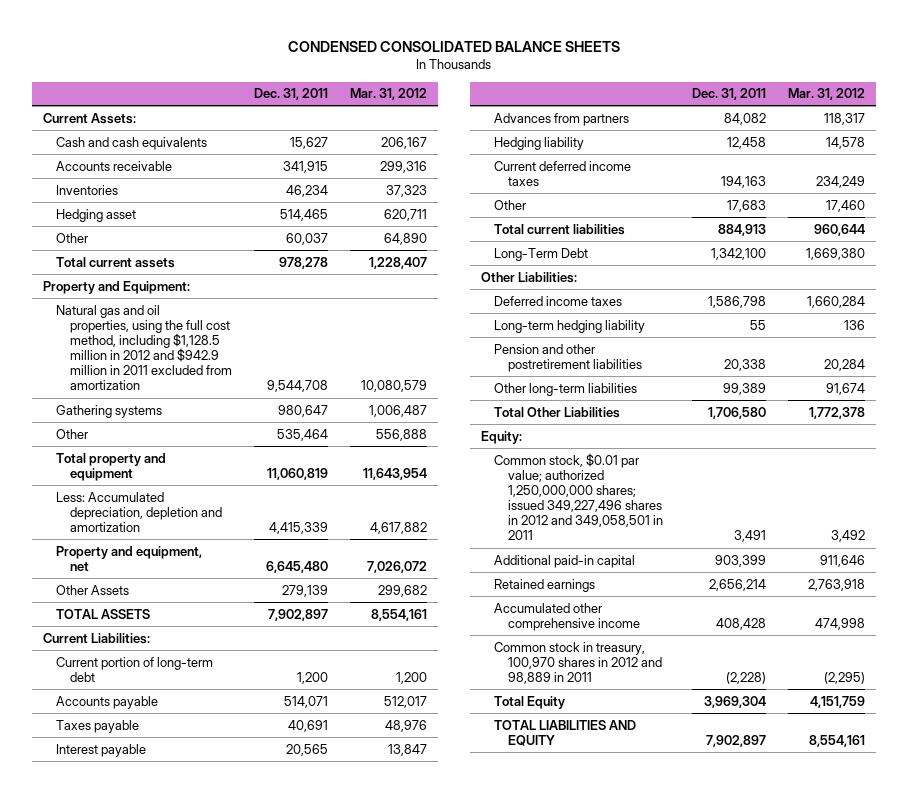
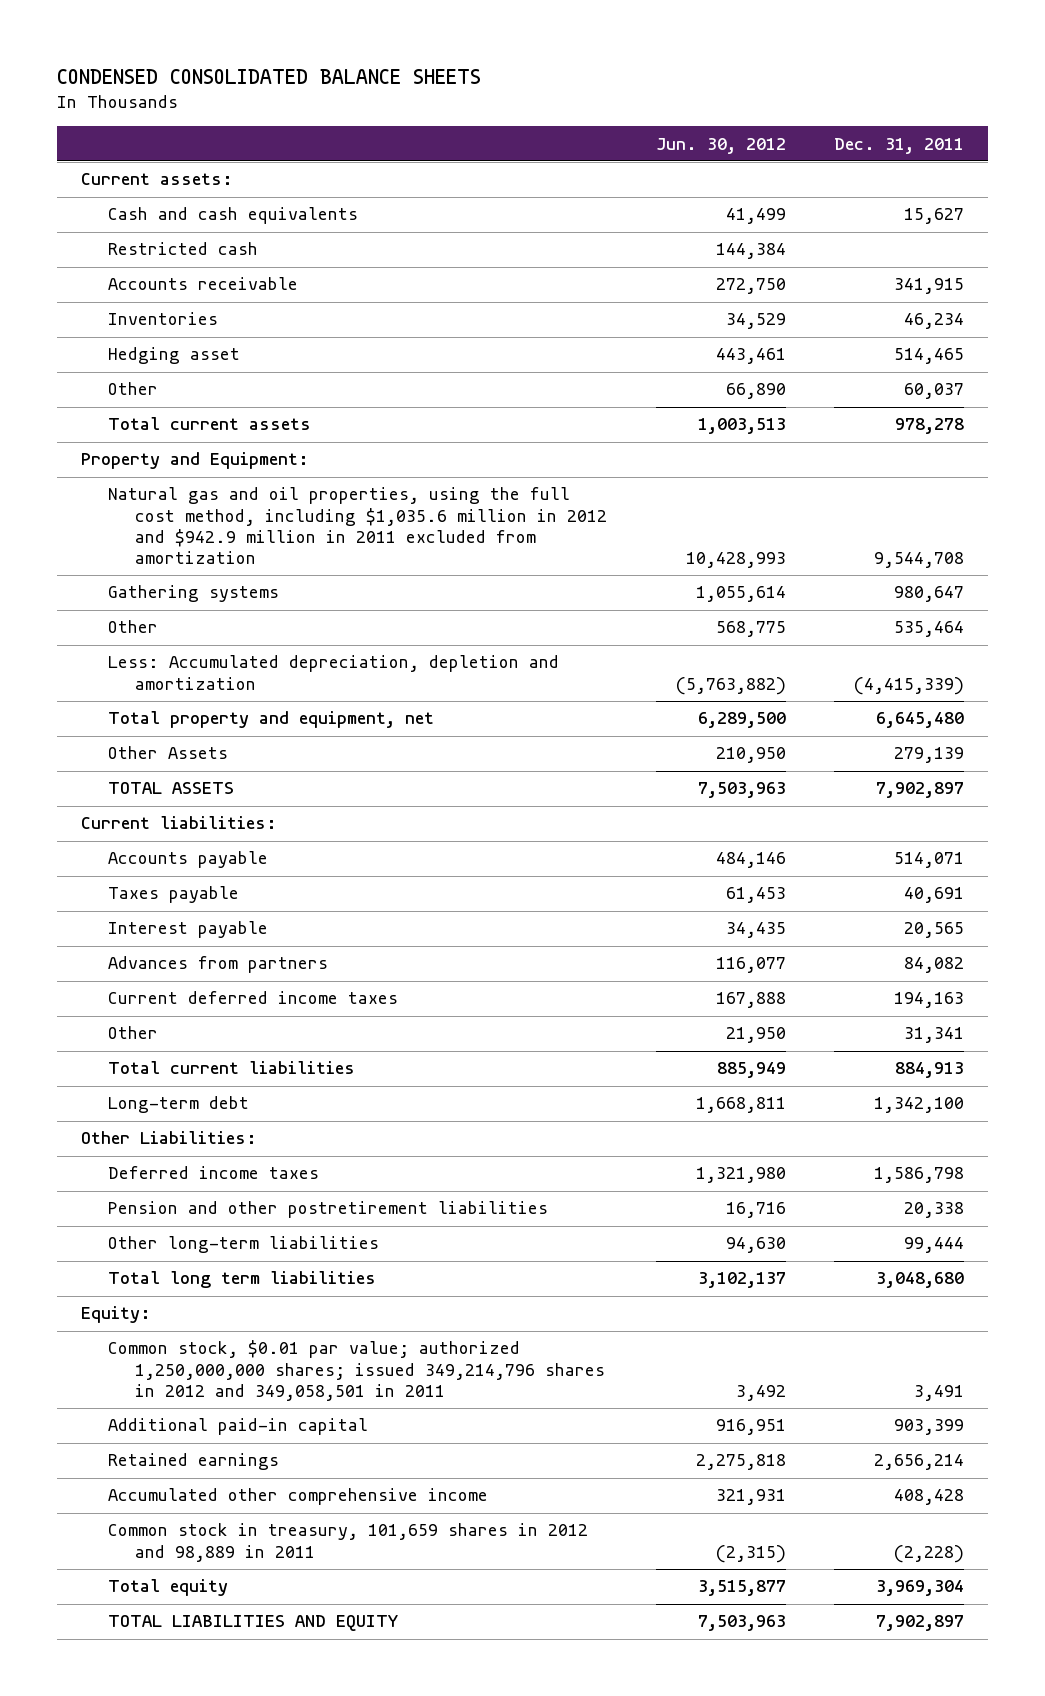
[349,88,427,101] Mar. 31, 2012 -> none
none -> [655,137,786,154] Jun. 30, 2012
[42,112,136,124] Current Assets: -> [80,173,233,186] Current assets:
none -> [107,242,258,256] Restricted cash
[56,304,232,391] Natural gas and oil properties, using the full cost method, including $1,128.5 million in 2012 and $942.9 million in 2011 excluded from amortization -> [107,487,607,564] Natural gas and oil properties, using the full cost method, including $1,035.6 million in 2012 and $942.9 million in 2011 excluded from amortization
[56,452,167,481] Total property and equipment -> none
[268,521,328,534] 4,415,339 -> [854,676,965,695] (4,415,339)
[56,545,203,571] Property and equipment, net -> [107,711,434,729] Total property and equipment, net
[56,656,214,682] Current portion of long-term debt -> none
[42,632,150,644] Current Liabilities: -> [80,816,277,830] Current liabilities:
[494,136,585,150] Hedging liability -> none
[726,199,766,212] 17,683 -> [904,1027,965,1044] 31,341
[494,247,589,261] Long-Term Debt -> [107,1096,249,1114] Long-term debt
[494,319,646,333] Long-term hedging liability -> none
[722,382,766,395] 99,389 -> [904,1237,965,1254] 99,444
[494,406,621,418] Total Other Liabilities -> [107,1271,376,1289] Total long term liabilities
[707,406,766,419] 1,706,580 -> [876,1272,965,1289] 3,048,680
[494,452,663,541] Common stock, $0.01 par value; authorized 1,250,000,000 shares; issued 349,227,496 shares in 2012 and 349,058,501 in 2011 -> [107,1340,605,1401] Common stock, $0.01 par value; authorized 1,250,000,000 shares; issued 349,214,796 shares in 2012 and 349,058,501 in 2011
[494,641,662,684] Common stock in treasury, 100,970 shares in 2012 and 98,889 in 2011 -> [107,1523,588,1562] Common stock in treasury, 101,659 shares in 2012 and 98,889 in 2011
[494,695,566,709] Total Equity -> [107,1579,228,1597] Total equity

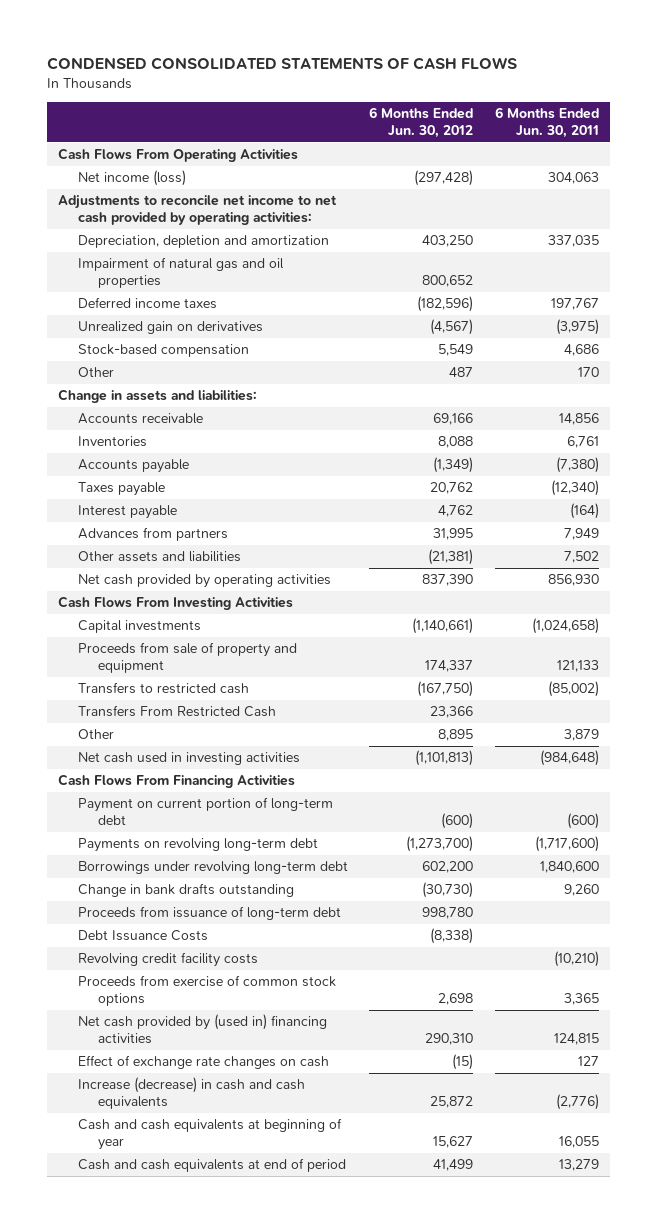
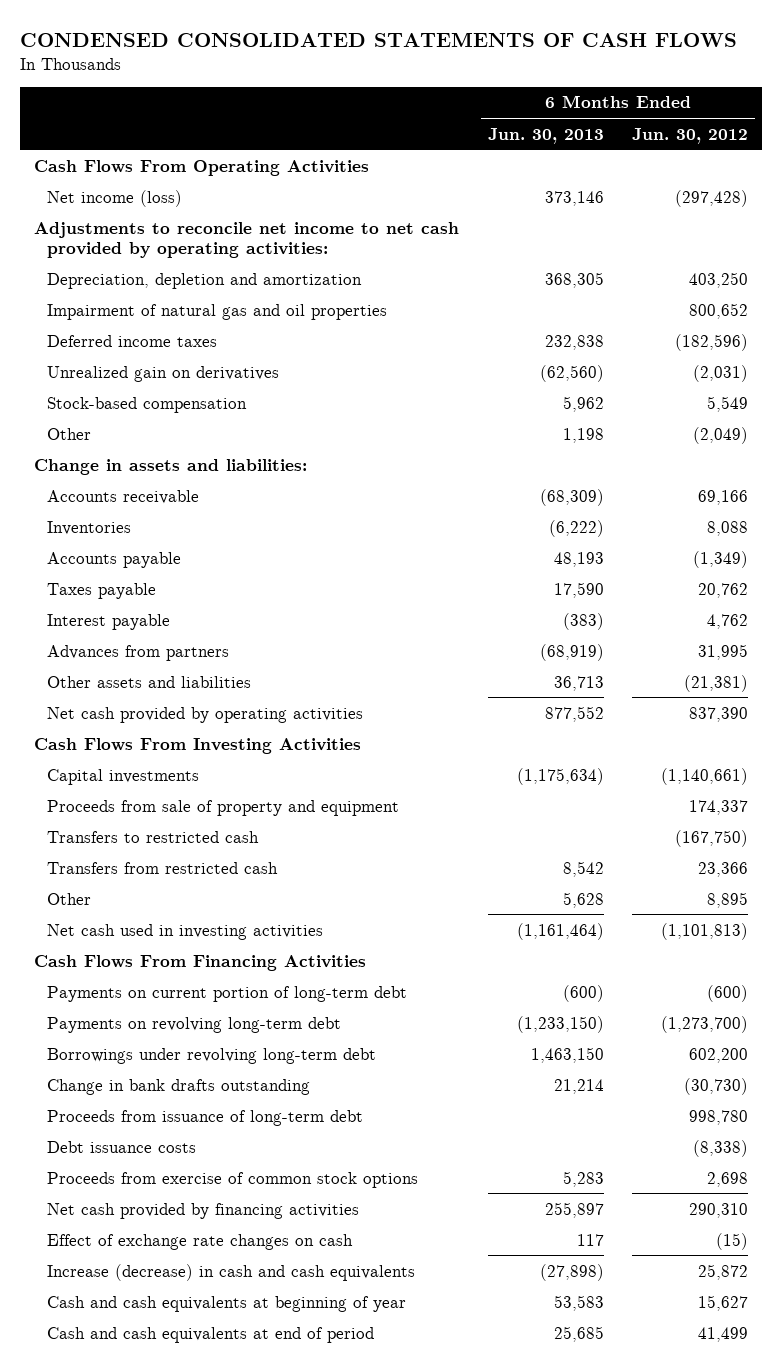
[494,107,599,139] 6 Months Ended Jun. 30, 2011 -> none
none -> [487,127,604,144] Jun. 30, 2013
[430,319,474,336] (4,567) -> [693,364,749,382] (2,031)
[449,367,474,378] 487 -> [693,426,749,444] (2,049)
[77,705,276,718] Transfers From Restricted Cash -> [47,861,279,874] Transfers from restricted cash
[77,797,333,826] Payment on current portion of long-term debt -> [47,985,408,1002] Payments on current portion of long-term debt
[77,952,258,968] Revolving credit facility costs -> none
[77,930,208,942] Debt Issuance Costs -> [47,1140,197,1153] Debt issuance costs
[77,1014,327,1045] Net cash provided by (used in) financing activities -> [47,1202,360,1219] Net cash provided by financing activities

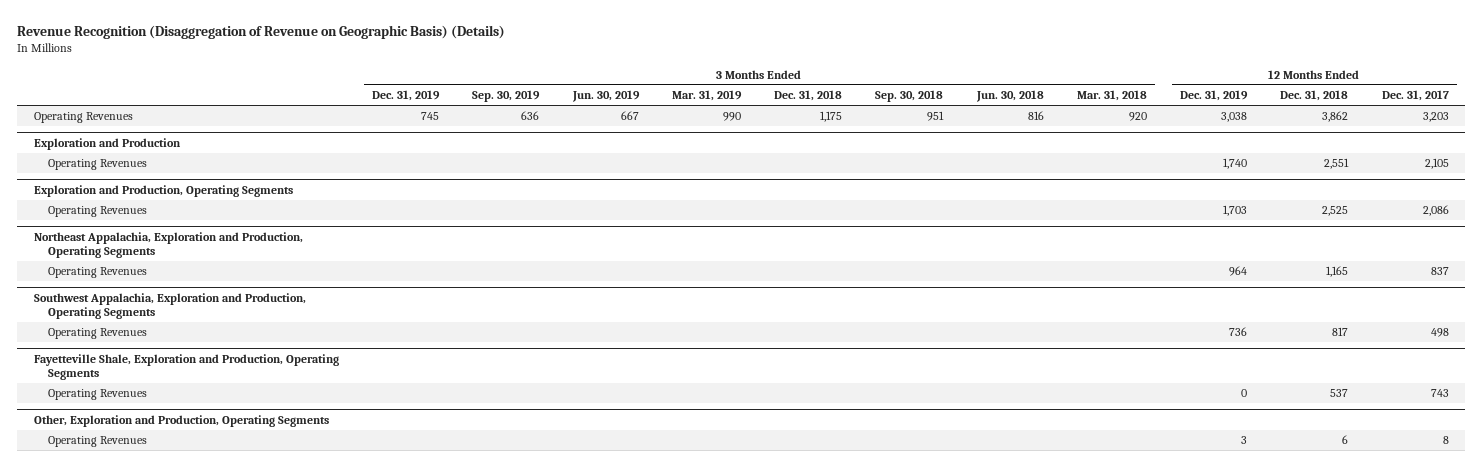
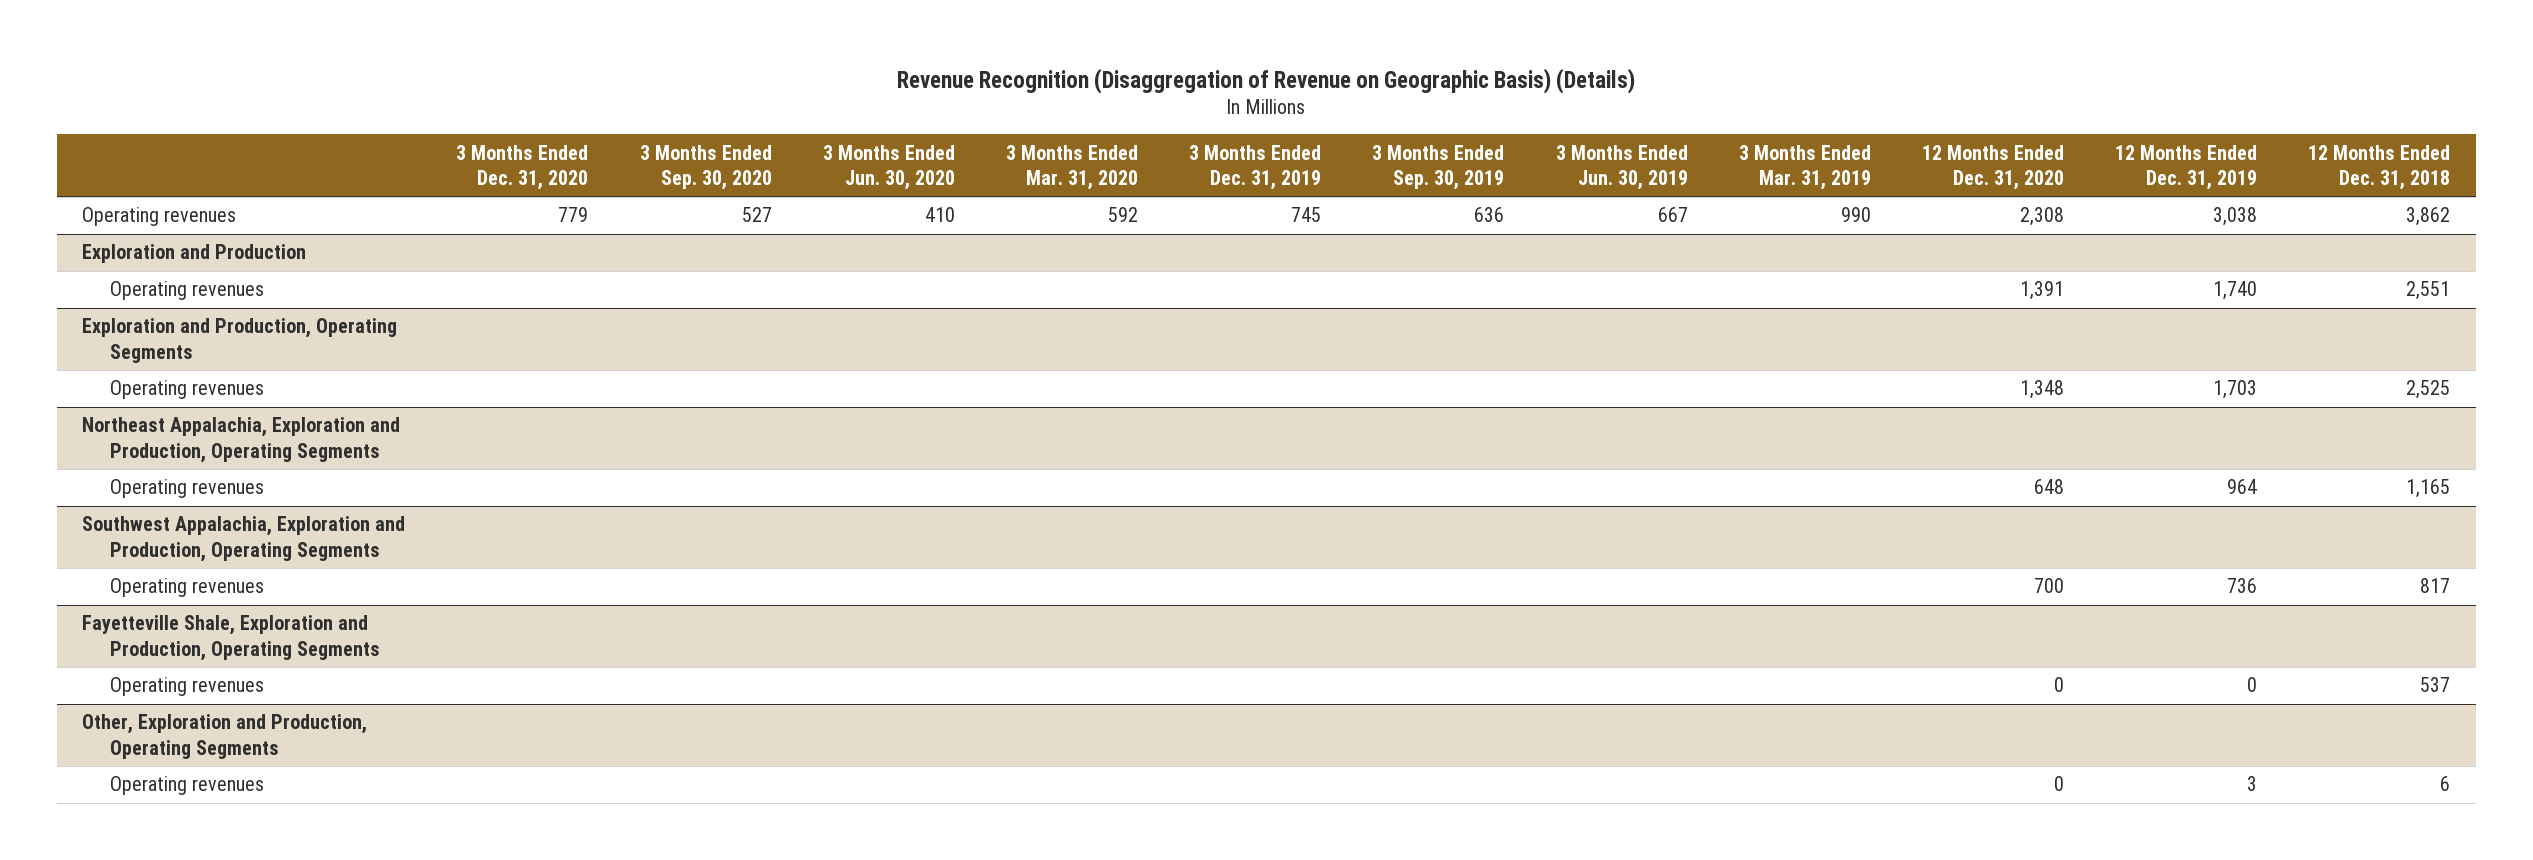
[774,90,843,102] Dec. 31, 2018 -> none
[875,90,944,103] Sep. 30, 2018 -> none
[975,90,1044,103] Jun. 30, 2018 -> none
[1076,90,1147,102] Mar. 31, 2018 -> none
[1381,90,1449,102] Dec. 31, 2017 -> none
none -> [456,144,589,190] 3 Months Ended Dec. 31, 2020
none -> [639,144,772,190] 3 Months Ended Sep. 30, 2020
none -> [822,144,955,190] 3 Months Ended Jun. 30, 2020
none -> [1006,144,1139,190] 3 Months Ended Mar. 31, 2020
none -> [1921,144,2064,190] 12 Months Ended Dec. 31, 2020
[33,112,133,124] Operating Revenues -> [82,207,237,227] Operating revenues
[48,159,148,171] Operating Revenues -> [109,281,264,301] Operating revenues
[48,206,148,218] Operating Revenues -> [109,380,264,400] Operating revenues
[48,267,148,279] Operating Revenues -> [109,479,264,499] Operating revenues
[48,328,148,340] Operating Revenues -> [109,578,264,598] Operating revenues
[48,389,148,401] Operating Revenues -> [109,677,264,697] Operating revenues
[48,436,148,448] Operating Revenues -> [109,776,264,796] Operating revenues

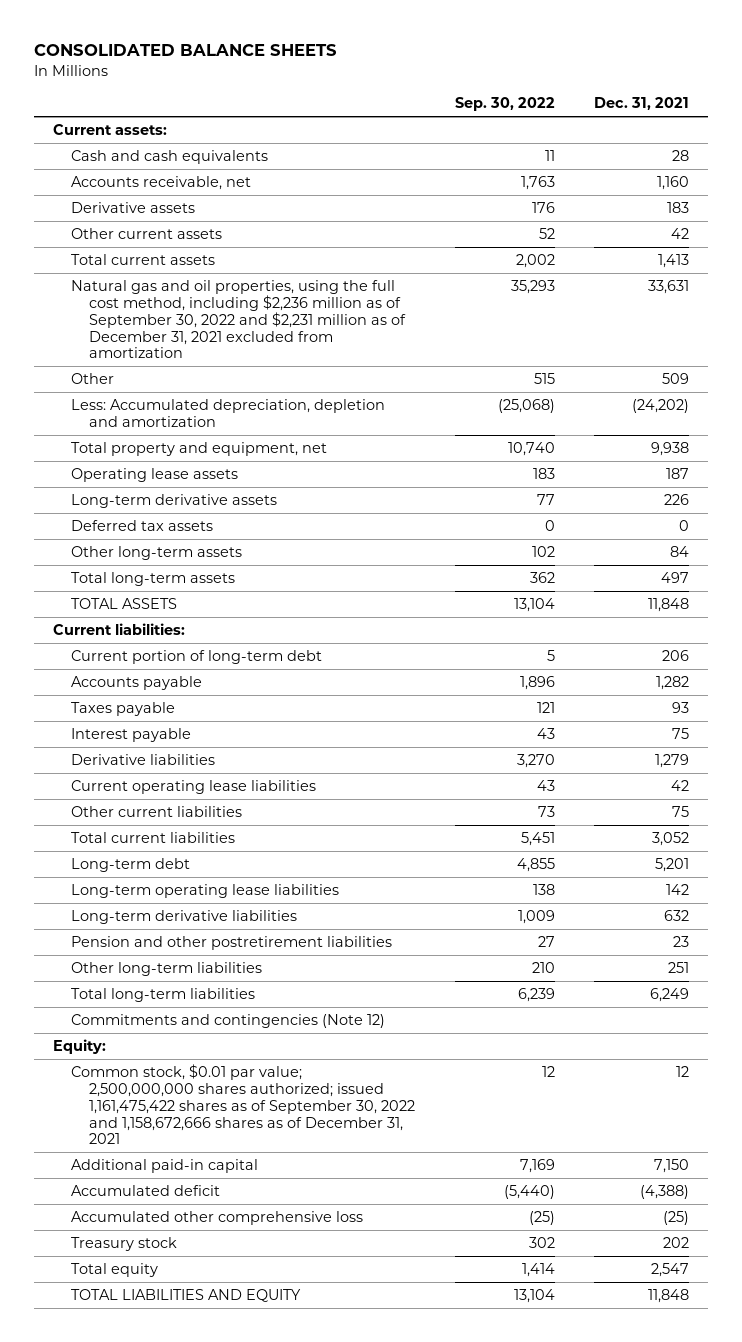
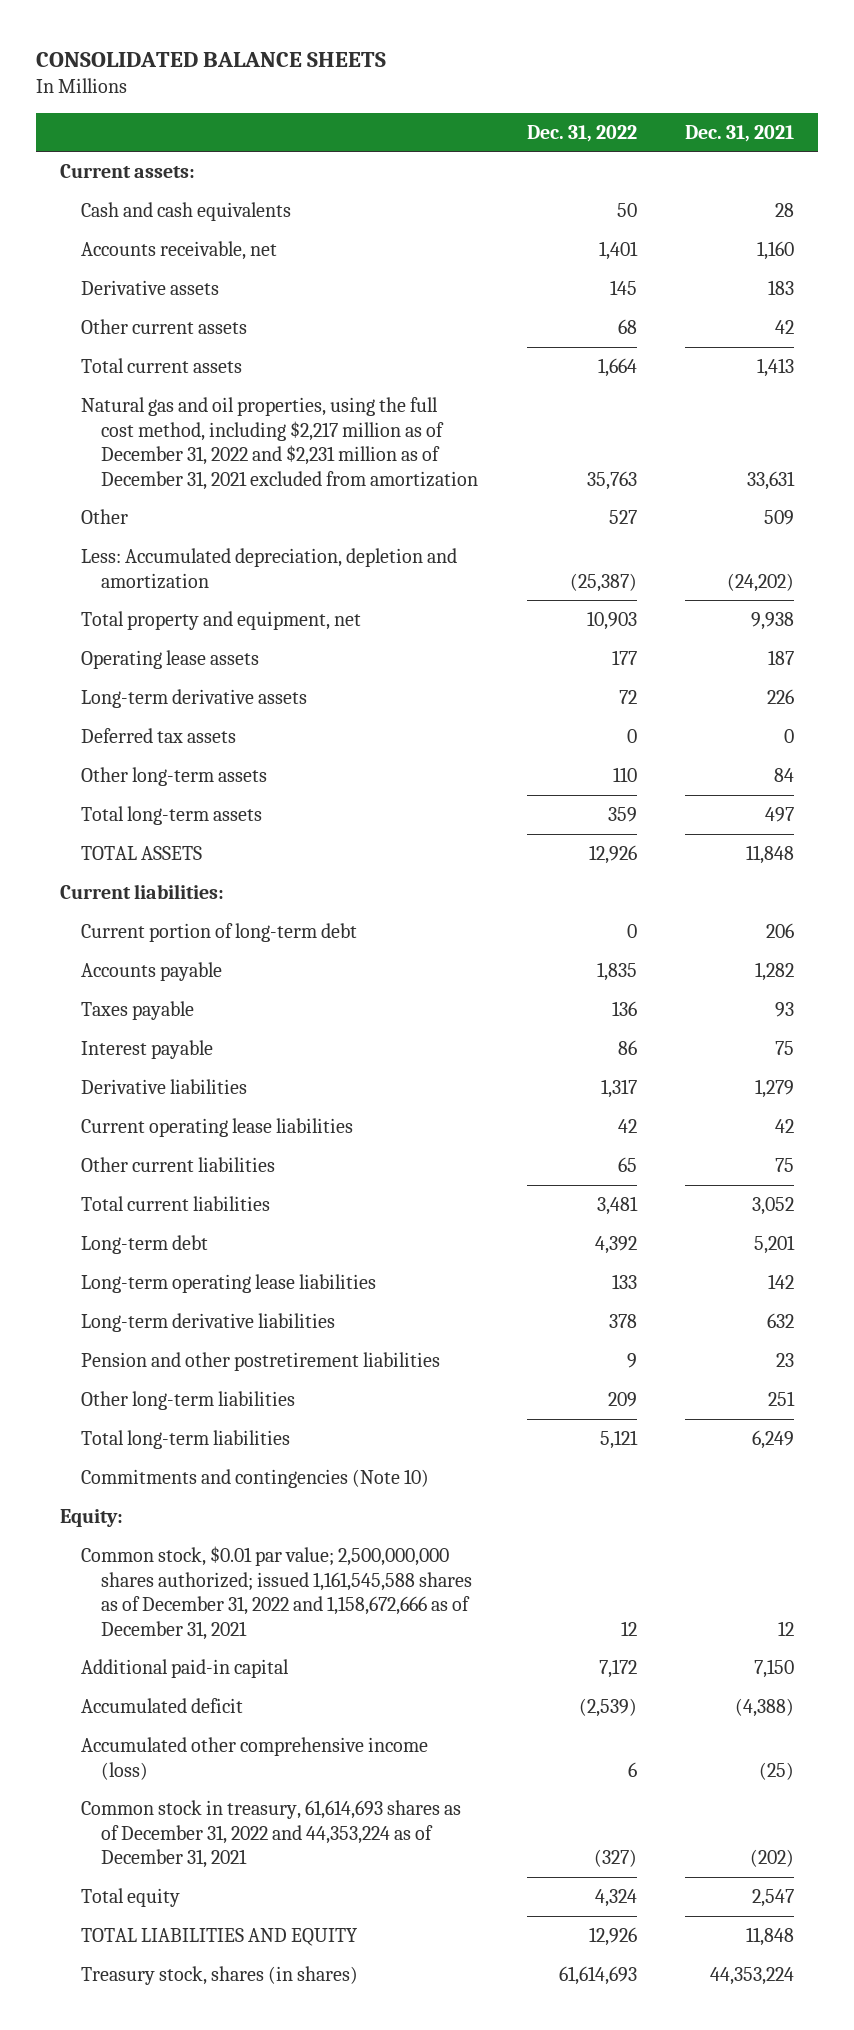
[454,97,555,112] Sep. 30, 2022 -> none
none -> [526,124,637,142] Dec. 31, 2022
[71,279,407,359] Natural gas and oil properties, using the full cost method, including $2,236 million as of September 30, 2022 and $2,231 million as of December 31, 2021 excluded from amortization -> [80,396,479,490] Natural gas and oil properties, using the full cost method, including $2,217 million as of December 31, 2022 and $2,231 million as of December 31, 2021 excluded from amortization
[71,1013,386,1028] Commitments and contingencies (Note 12) -> [80,1468,429,1488] Commitments and contingencies (Note 10)
[71,1063,416,1145] Common stock, $0.01 par value; 2,500,000,000 shares authorized; issued 1,161,475,422 shares as of September 30, 2022 and 1,158,672,666 shares as of December 31, 2021 -> [80,1545,473,1640] Common stock, $0.01 par value; 2,500,000,000 shares authorized; issued 1,161,545,588 shares as of December 31, 2022 and 1,158,672,666 as of December 31, 2021
[71,1236,178,1251] Treasury stock -> none
[71,1210,364,1225] Accumulated other comprehensive loss -> [80,1736,428,1780] Accumulated other comprehensive income (loss)
none -> [80,1799,461,1869] Common stock in treasury, 61,614,693 shares as of December 31, 2022 and 44,353,224 as of December 31, 2021
none -> [80,1965,358,1985] Treasury stock, shares (in shares)

